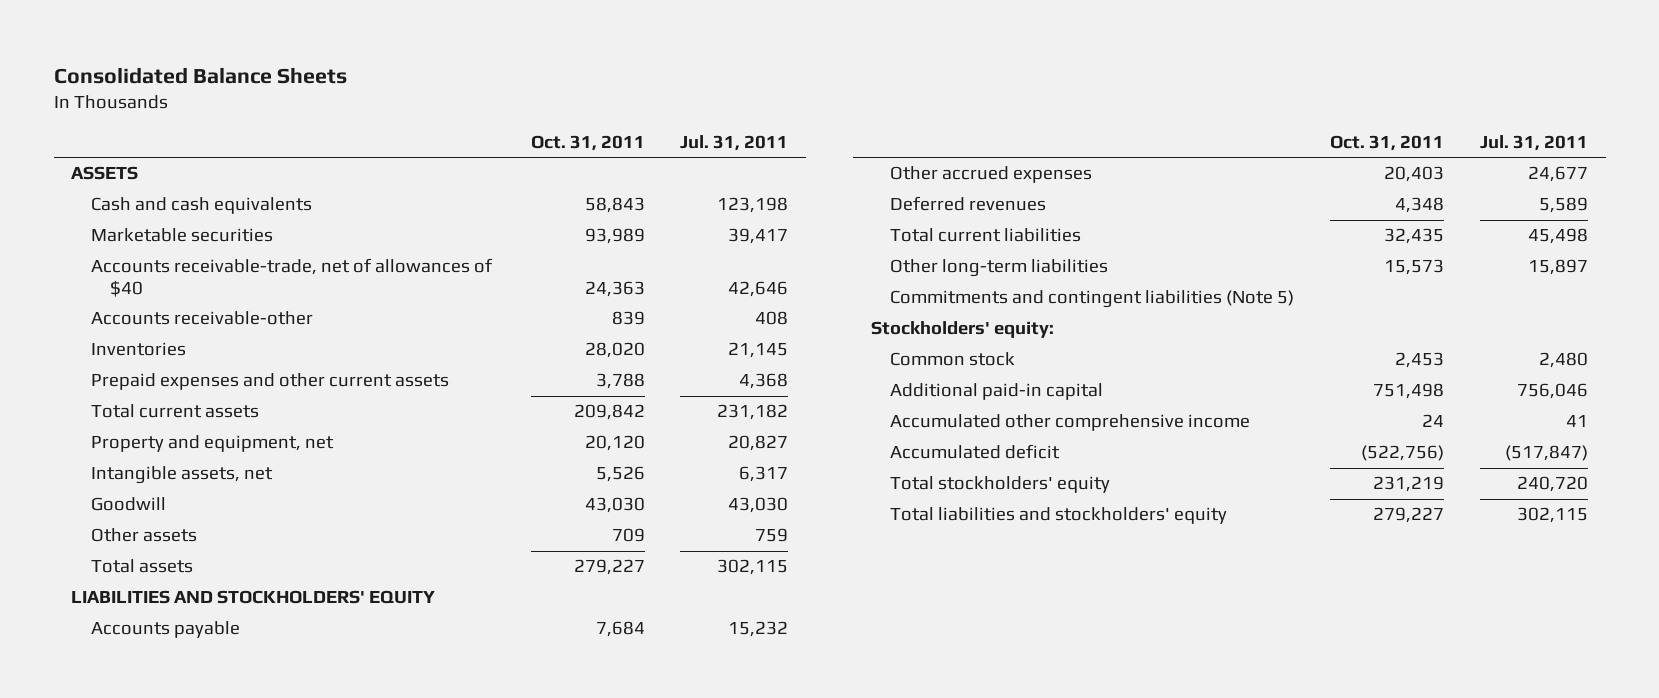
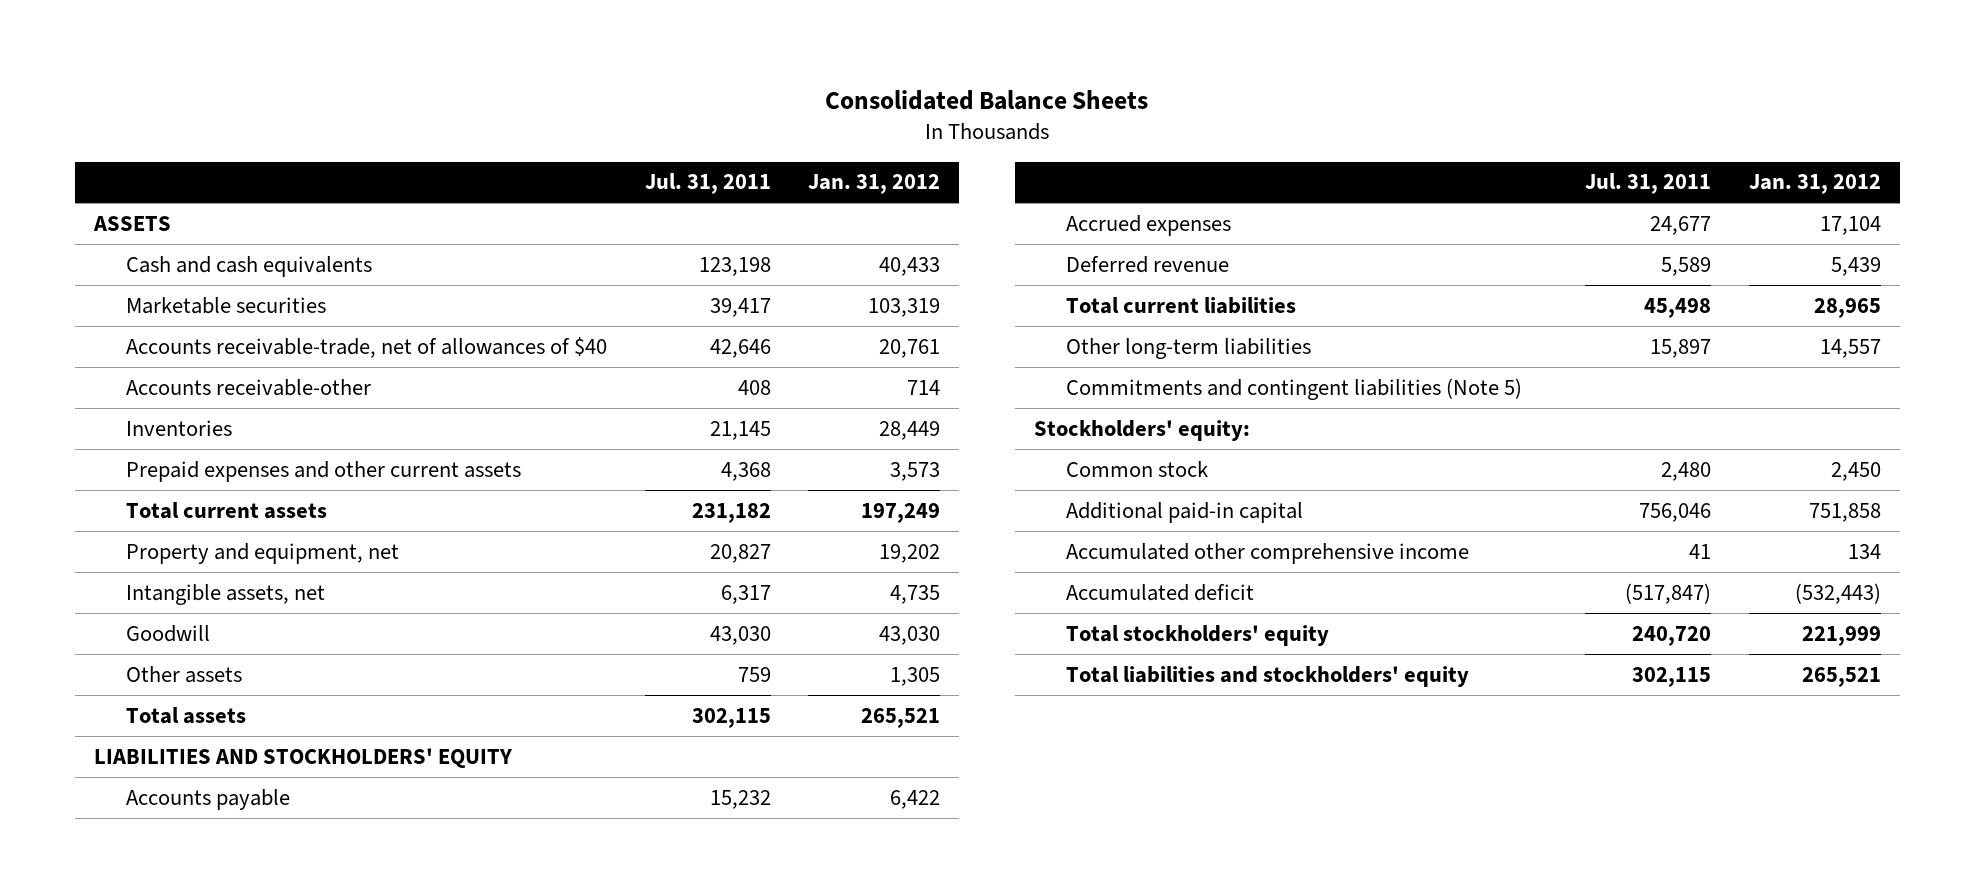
[530,134,645,151] Oct. 31, 2011 -> none
none -> [808,174,941,195] Jan. 31, 2012
[890,166,1093,184] Other accrued expenses -> [1066,214,1232,236] Accrued expenses
[890,196,1047,212] Deferred revenues -> [1066,255,1230,273] Deferred revenue

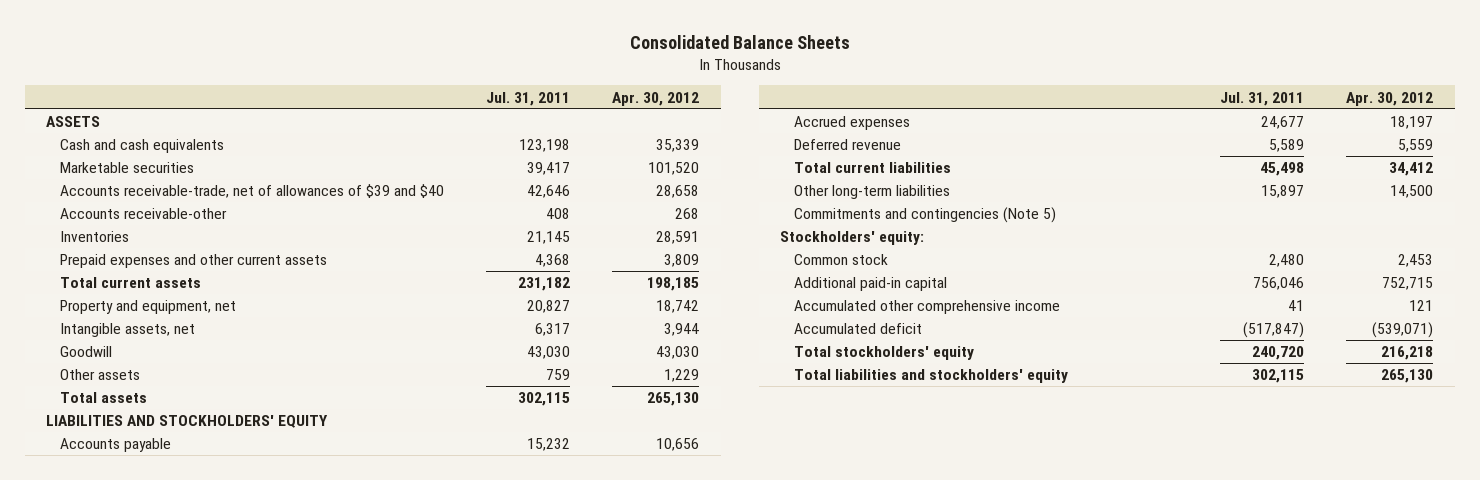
[808,174,941,195] Jan. 31, 2012 -> none
none -> [612,91,700,106] Apr. 30, 2012
[125,336,607,358] Accounts receivable-trade, net of allowances of $40 -> [60,184,445,199] Accounts receivable-trade, net of allowances of $39 and $40
[1066,377,1523,400] Commitments and contingent liabilities (Note 5) -> [794,207,1057,224] Commitments and contingencies (Note 5)

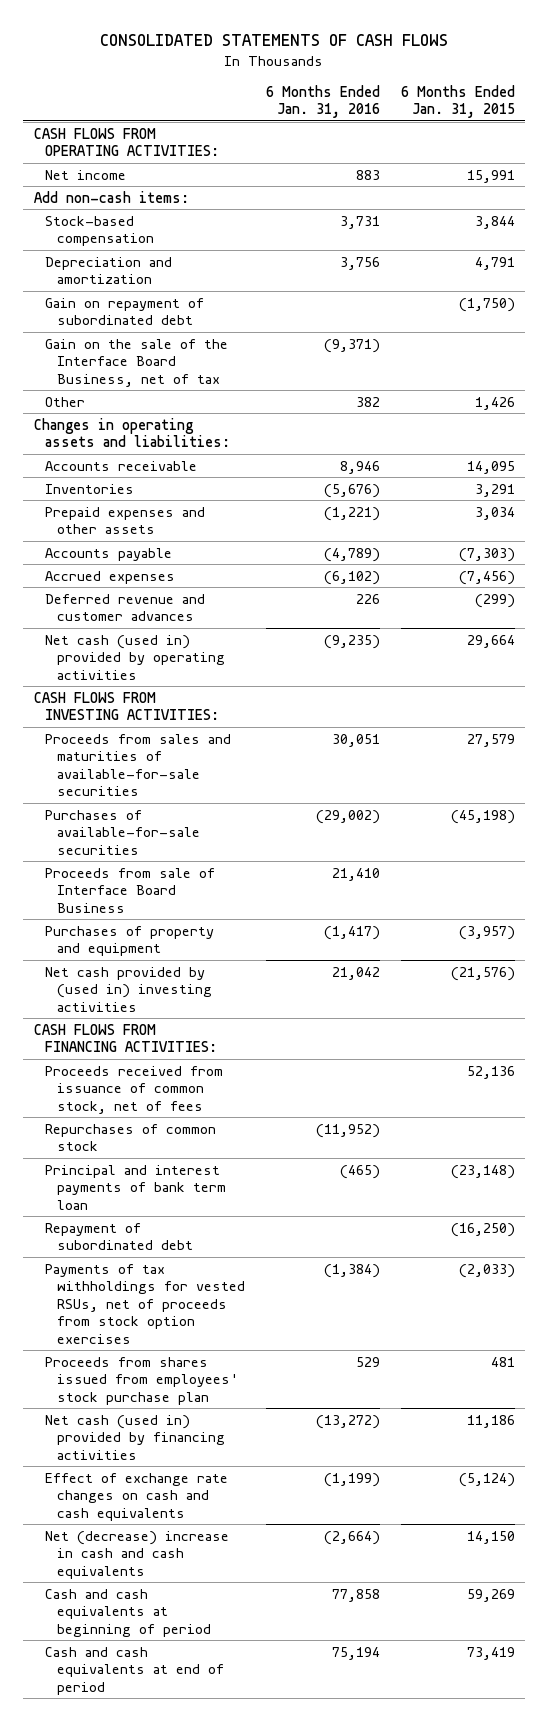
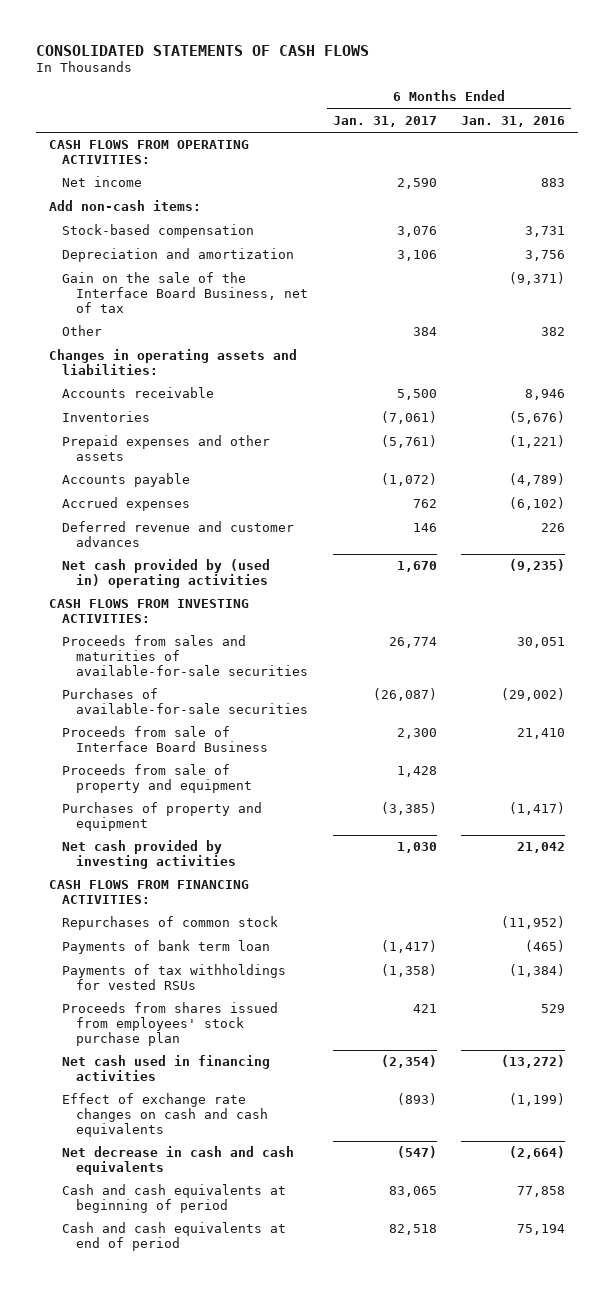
[400,84,515,119] 6 Months Ended Jan. 31, 2015 -> none
none -> [332,115,437,127] Jan. 31, 2017
[45,297,205,326] Gain on repayment of subordinated debt -> none
[45,634,225,680] Net cash (used in) provided by operating activities -> [62,559,271,589] Net cash provided by (used in) operating activities
none -> [62,764,253,794] Proceeds from sale of property and equipment
[45,966,212,1012] Net cash provided by (used in) investing activities -> [62,840,237,870] Net cash provided by investing activities
[45,1065,224,1114] Proceeds received from issuance of common stock, net of fees -> none
[45,1222,193,1251] Repayment of subordinated debt -> none
[45,1164,226,1210] Principal and interest payments of bank term loan -> [62,940,271,955] Payments of bank term loan
[45,1263,245,1344] Payments of tax withholdings for vested RSUs, net of proceeds from stock option exercises -> [62,964,287,991] Payments of tax withholdings for vested RSUs
[45,1414,225,1460] Net cash (used in) provided by financing activities -> [62,1055,271,1082] Net cash used in financing activities
[45,1530,230,1579] Net (decrease) increase in cash and cash equivalents -> [62,1146,295,1176] Net decrease in cash and cash equivalents

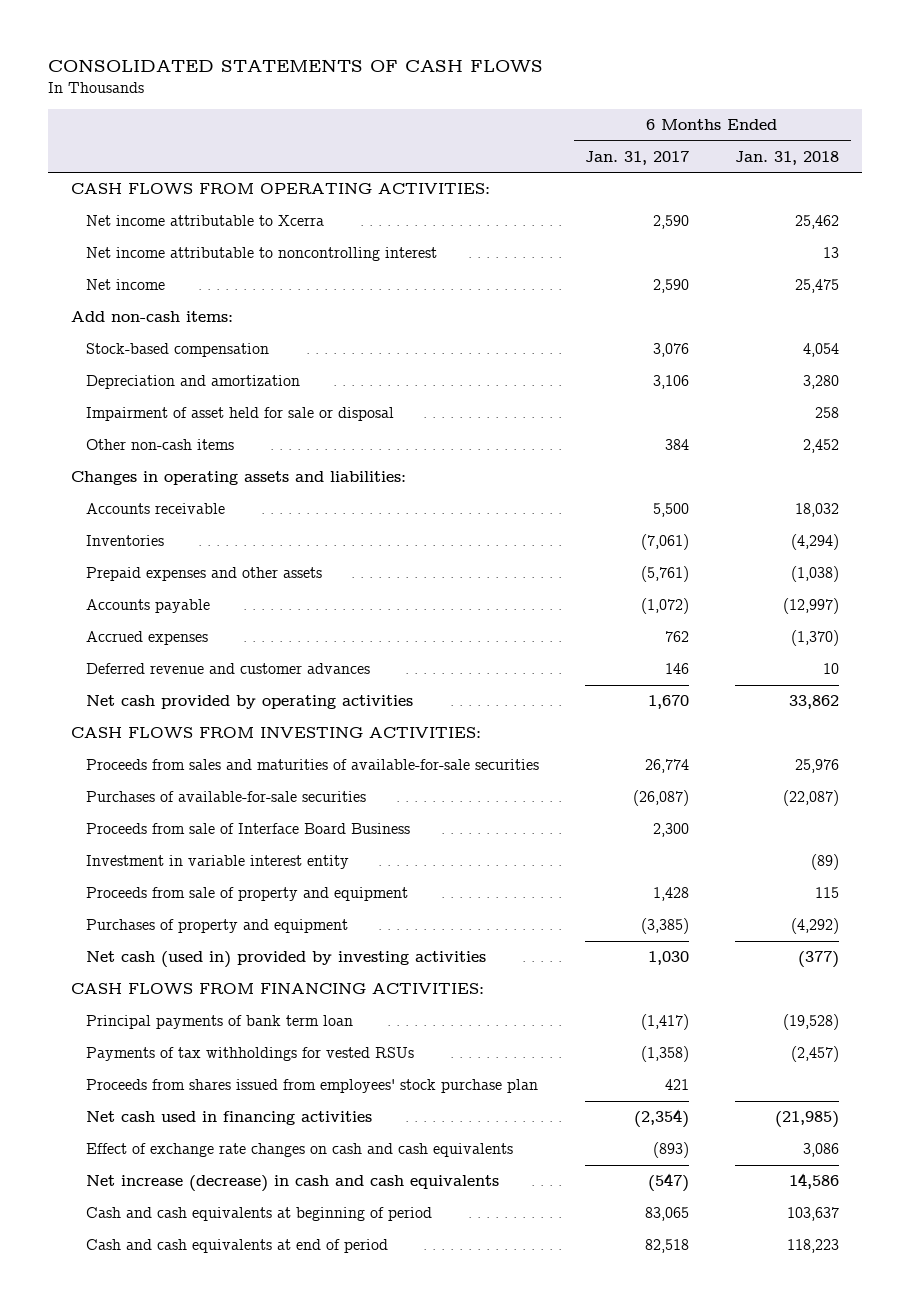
[461,115,566,127] Jan. 31, 2016 -> none
none -> [735,150,840,165] Jan. 31, 2018
none -> [86,215,325,227] Net income attributable to Xcerra
none -> [86,247,438,262] Net income attributable to noncontrolling interest
[62,272,309,313] Gain on the sale of the Interface Board Business, net of tax -> none
none -> [86,407,395,422] Impairment of asset held for sale or disposal
[62,325,103,337] Other -> [86,439,235,451] Other non-cash items
[62,559,271,589] Net cash provided by (used in) operating activities -> [86,695,414,710] Net cash provided by operating activities
none -> [86,855,350,870] Investment in variable interest entity
[62,840,237,870] Net cash provided by investing activities -> [86,951,487,969] Net cash (used in) provided by investing activities
[62,916,279,931] Repurchases of common stock -> none
[62,940,271,955] Payments of bank term loan -> [86,1015,354,1030] Principal payments of bank term loan
[62,1146,295,1176] Net decrease in cash and cash equivalents -> [86,1175,500,1193] Net increase (decrease) in cash and cash equivalents

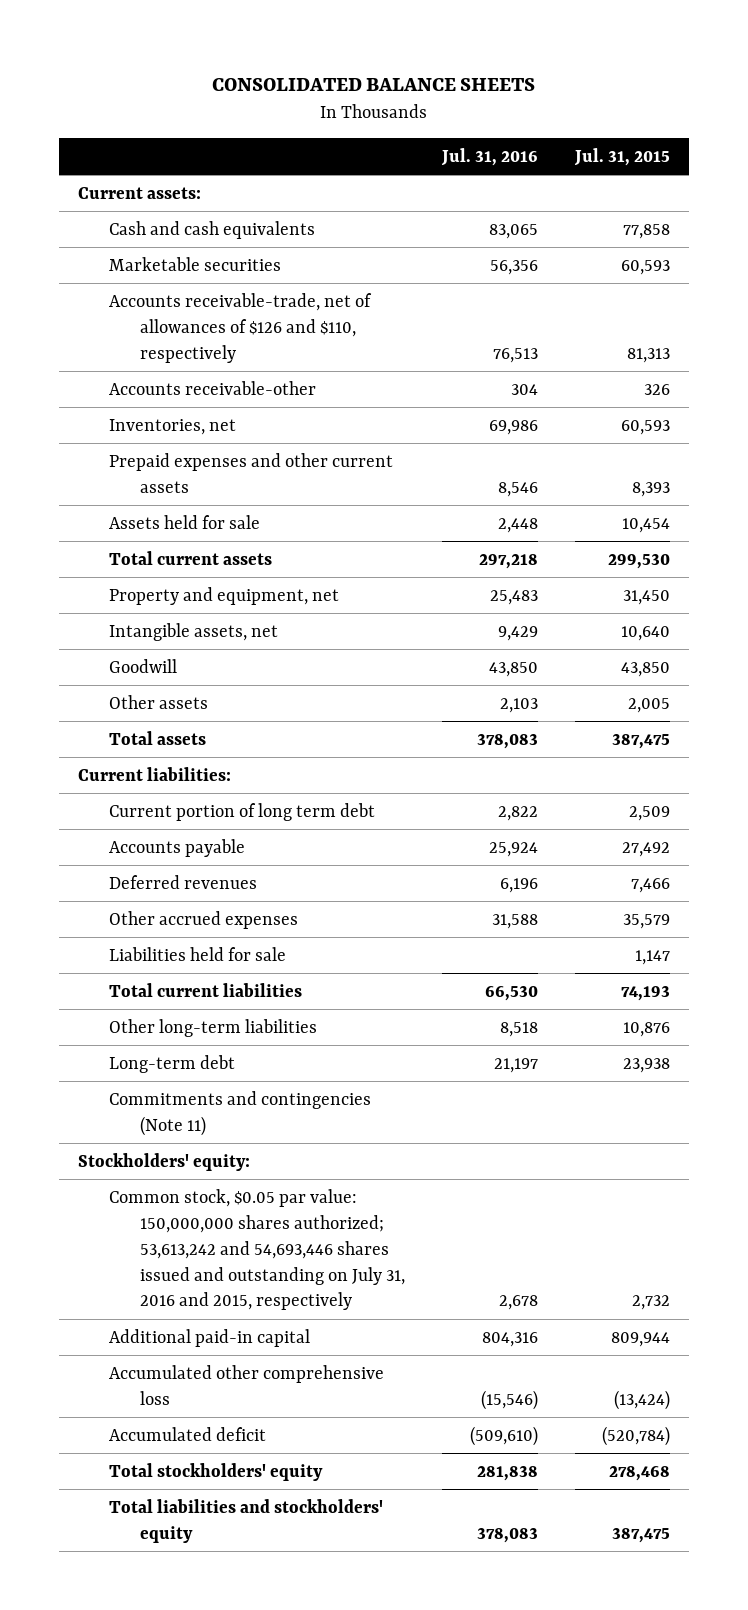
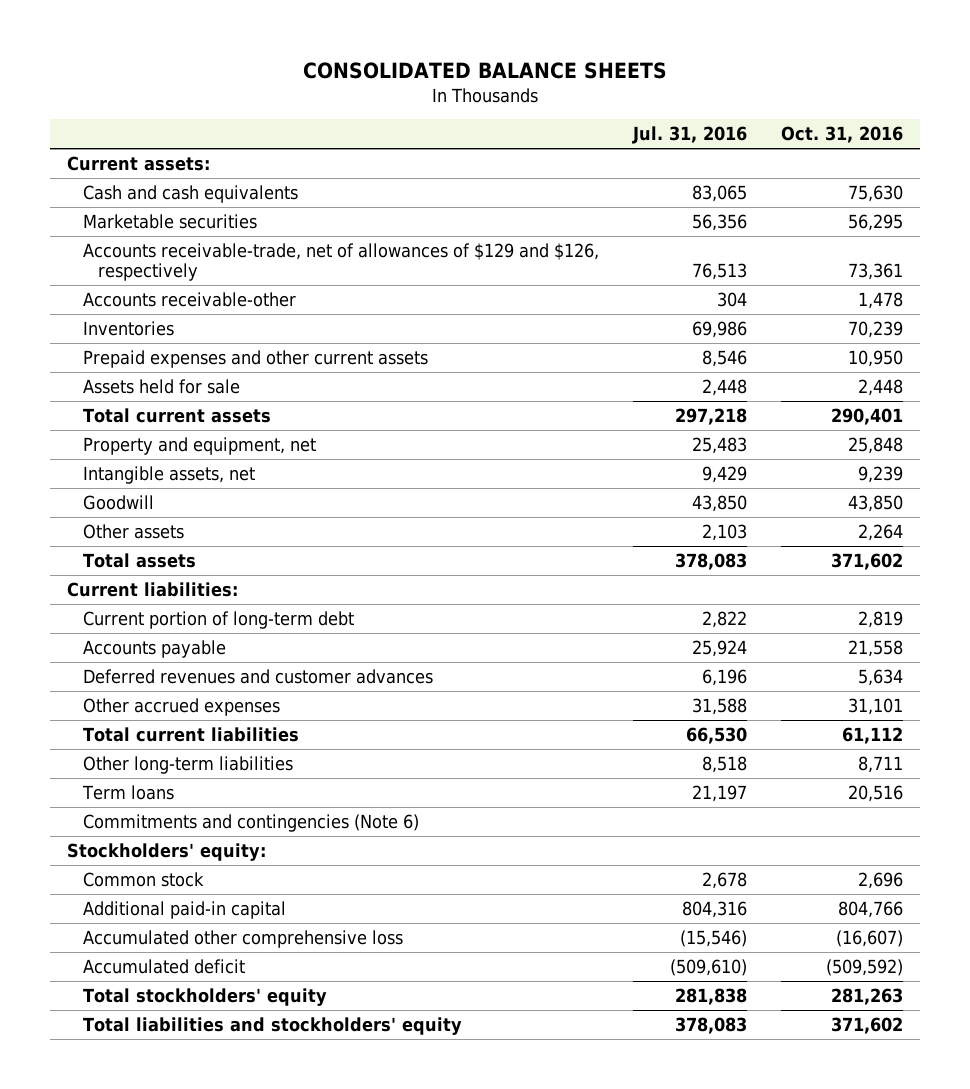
[574,147,671,166] Jul. 31, 2015 -> none
none -> [781,126,904,144] Oct. 31, 2016
[108,292,372,363] Accounts receivable-trade, net of allowances of $126 and $110, respectively -> [82,242,599,282] Accounts receivable-trade, net of allowances of $129 and $126, respectively
[108,418,236,435] Inventories, net -> [82,320,174,336] Inventories
[108,802,375,821] Current portion of long term debt -> [82,610,354,629] Current portion of long-term debt
[108,874,257,889] Deferred revenues -> [82,668,433,684] Deferred revenues and customer advances
[108,946,286,961] Liabilities held for sale -> none
[108,1054,235,1073] Long-term debt -> [81,784,174,800] Term loans
[108,1090,371,1136] Commitments and contingencies (Note 11) -> [82,813,419,832] Commitments and contingencies (Note 6)
[108,1188,405,1311] Common stock, $0.05 par value: 150,000,000 shares authorized; 53,613,242 and 54,693,446 shares issued and outstanding on July 31, 2016 and 2015, respectively -> [82,871,204,887] Common stock

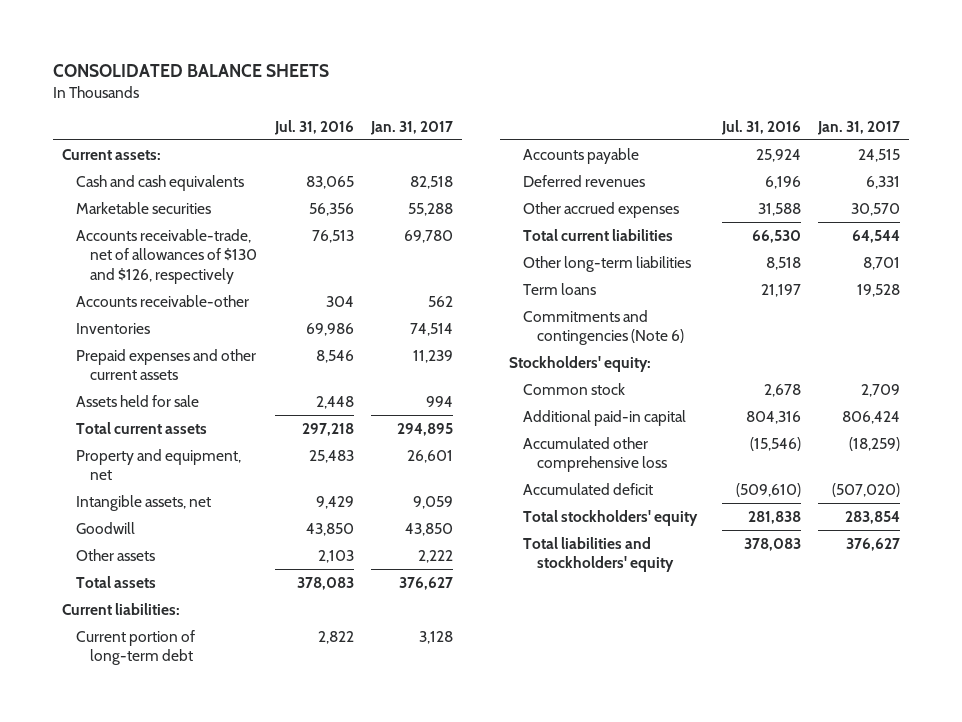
[781,126,904,144] Oct. 31, 2016 -> none
none -> [370,120,454,135] Jan. 31, 2017
[82,242,599,282] Accounts receivable-trade, net of allowances of $129 and $126, respectively -> [76,228,258,284] Accounts receivable-trade, net of allowances of $130 and $126, respectively
[82,668,433,684] Deferred revenues and customer advances -> [523,174,646,187] Deferred revenues

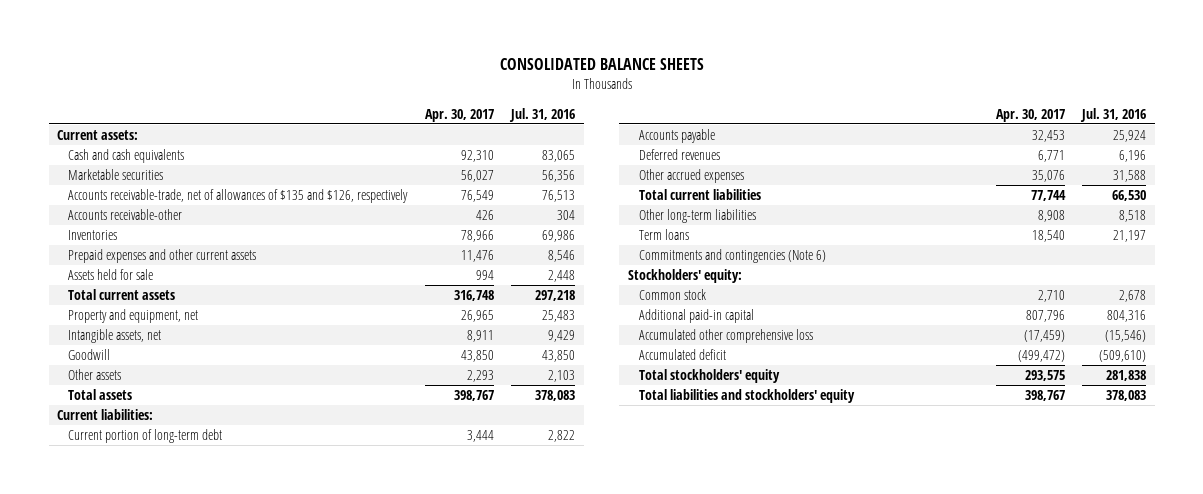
[370,120,454,135] Jan. 31, 2017 -> none
none -> [424,108,494,122] Apr. 30, 2017
[76,228,258,284] Accounts receivable-trade, net of allowances of $130 and $126, respectively -> [68,189,409,204] Accounts receivable-trade, net of allowances of $135 and $126, respectively

